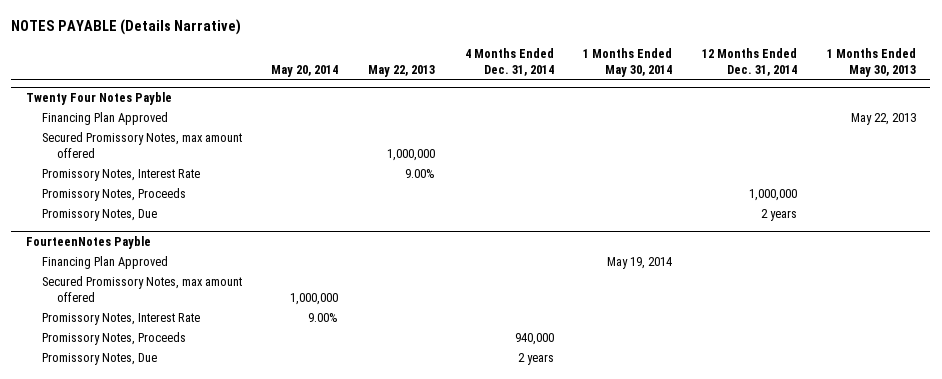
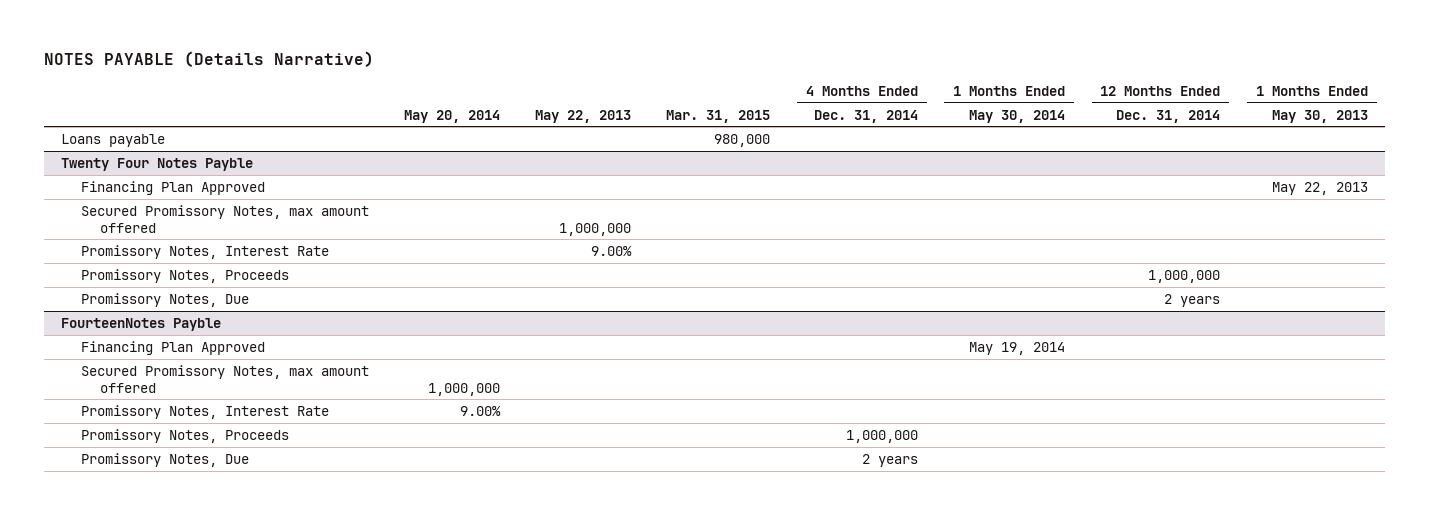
none -> [666,109,771,123] Mar. 31, 2015
none -> [61,133,166,147] Loans payable
[514,333,554,346] 940,000 -> [845,429,918,443] 1,000,000

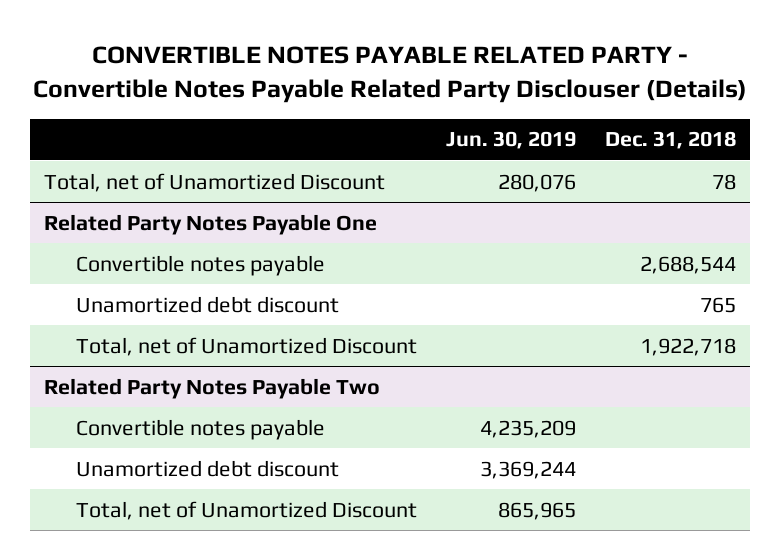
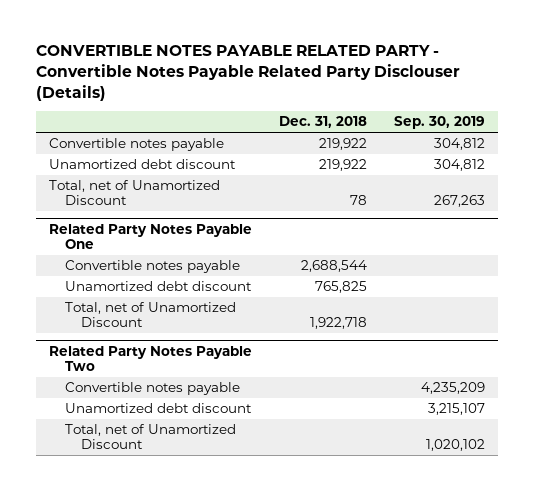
[446,131,577,150] Jun. 30, 2019 -> none
none -> [393,116,485,130] Sep. 30, 2019
none -> [49,137,225,151] Convertible notes payable
none -> [49,158,237,169] Unamortized debt discount
[699,296,736,313] 765 -> [314,280,367,293] 765,825

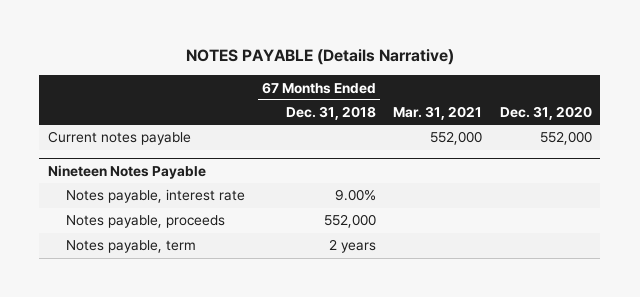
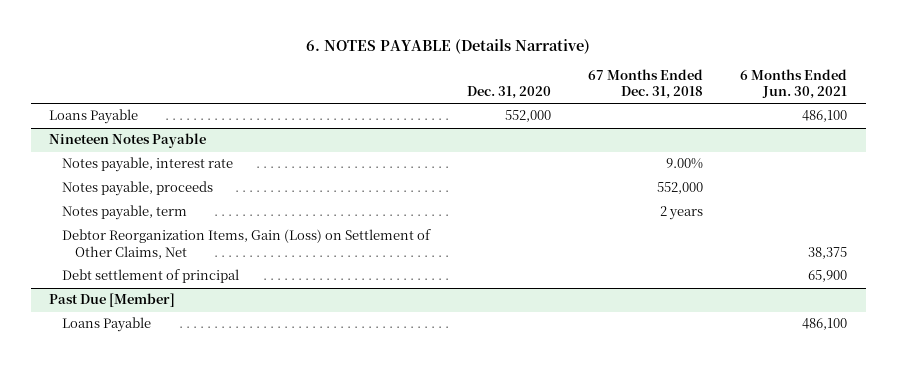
[185,49,454,66] NOTES PAYABLE (Details Narrative) -> [306,38,591,54] 6. NOTES PAYABLE (Details Narrative)
[393,106,483,121] Mar. 31, 2021 -> none
none -> [740,68,848,100] 6 Months Ended Jun. 30, 2021
[48,131,192,146] Current notes payable -> [49,109,139,125] Loans Payable
none -> [62,229,432,259] Debtor Reorganization Items, Gain (Loss) on Settlement of Other Claims, Net
none -> [62,269,240,284] Debt settlement of principal
none -> [49,293,176,308] Past Due [Member]
none -> [62,317,152,333] Loans Payable

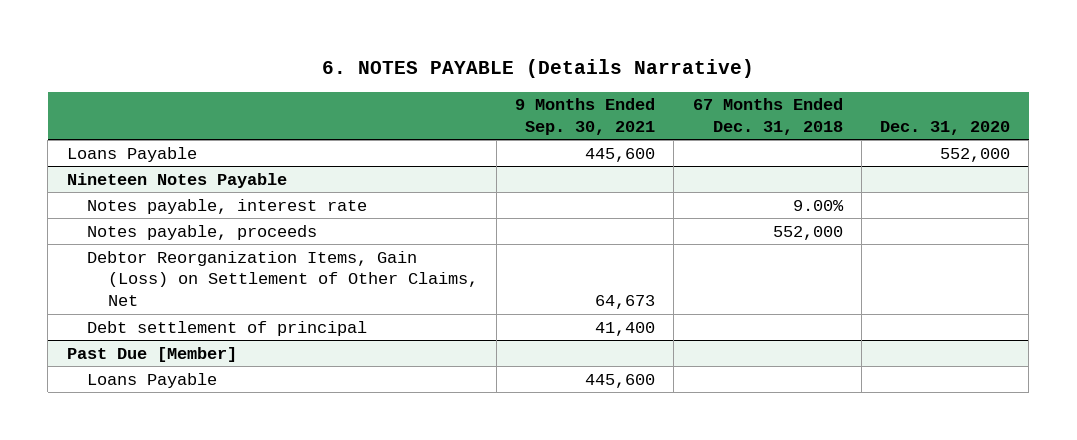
[740,68,848,100] 6 Months Ended Jun. 30, 2021 -> none
none -> [515,98,656,135] 9 Months Ended Sep. 30, 2021
[62,205,188,221] Notes payable, term -> none

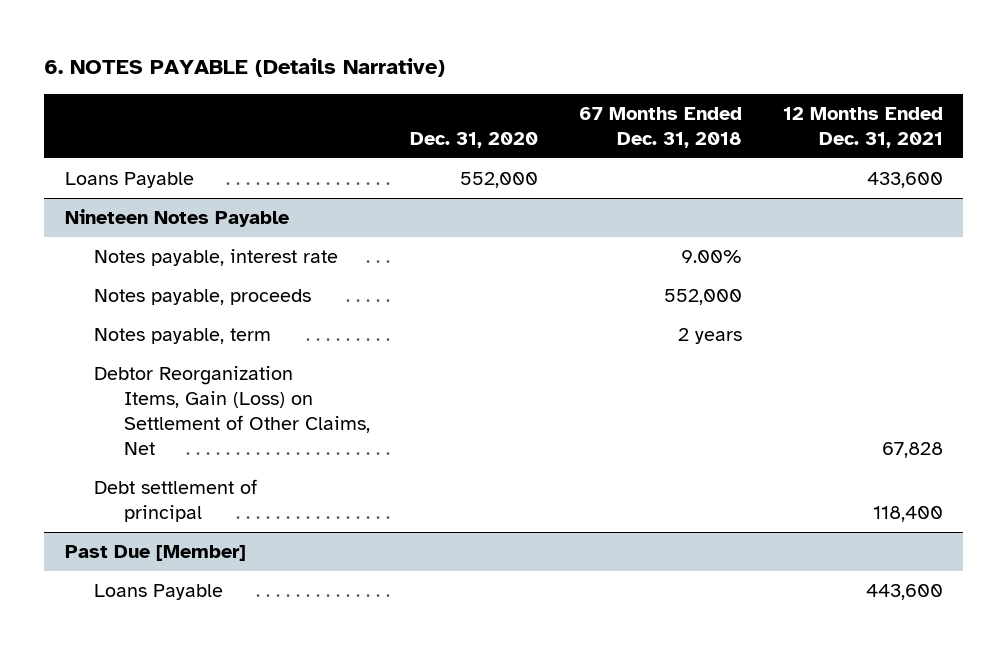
[515,98,656,135] 9 Months Ended Sep. 30, 2021 -> none
none -> [782,106,943,148] 12 Months Ended Dec. 31, 2021
none -> [94,328,272,345] Notes payable, term

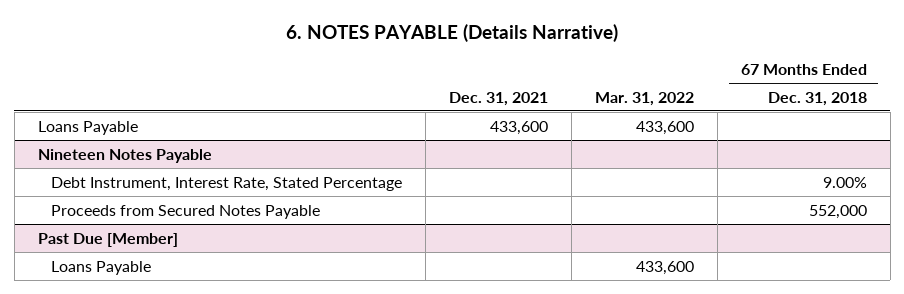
[410,131,539,148] Dec. 31, 2020 -> none
[782,106,943,148] 12 Months Ended Dec. 31, 2021 -> none
none -> [448,91,548,106] Dec. 31, 2021
none -> [594,91,694,106] Mar. 31, 2022
[94,328,272,345] Notes payable, term -> none
[94,366,370,456] Debtor Reorganization Items, Gain (Loss) on Settlement of Other Claims, Net -> none
[94,479,258,523] Debt settlement of principal -> none
[94,249,339,267] Notes payable, interest rate -> [50,176,402,191] Debt Instrument, Interest Rate, Stated Percentage
[94,289,312,306] Notes payable, proceeds -> [50,204,320,219] Proceeds from Secured Notes Payable

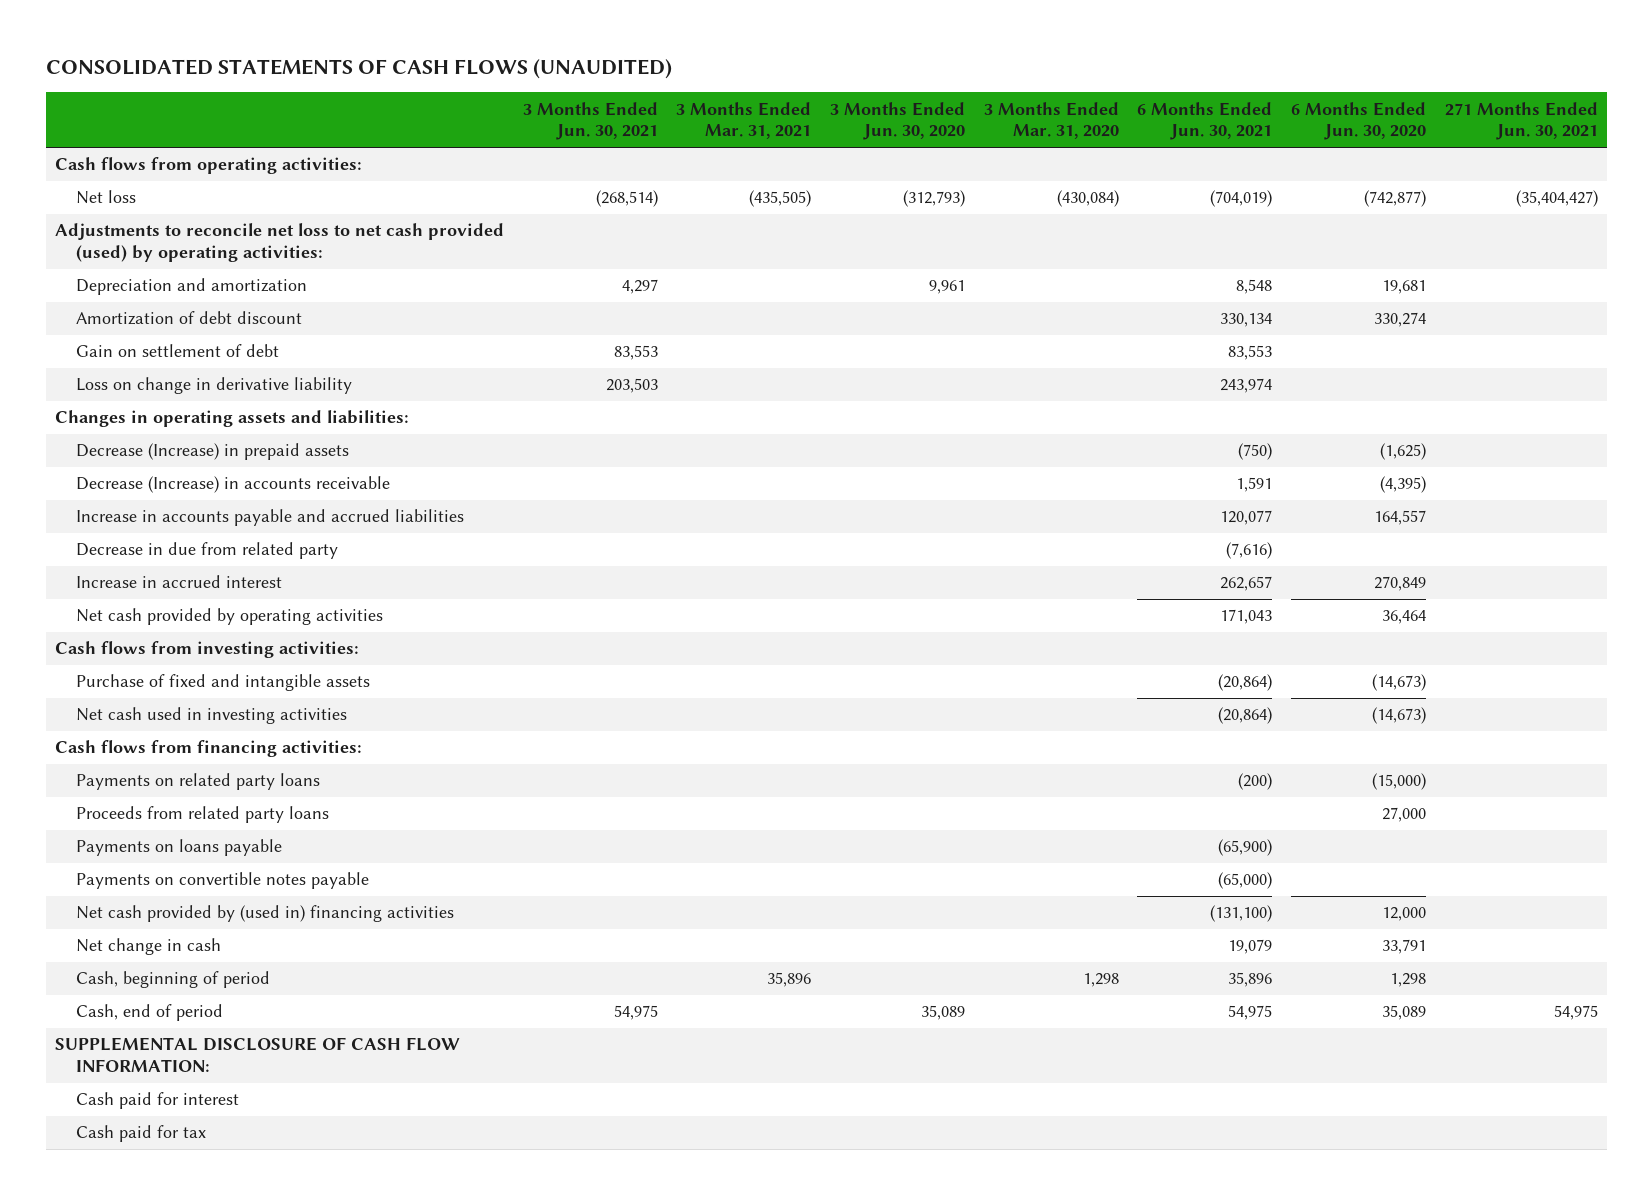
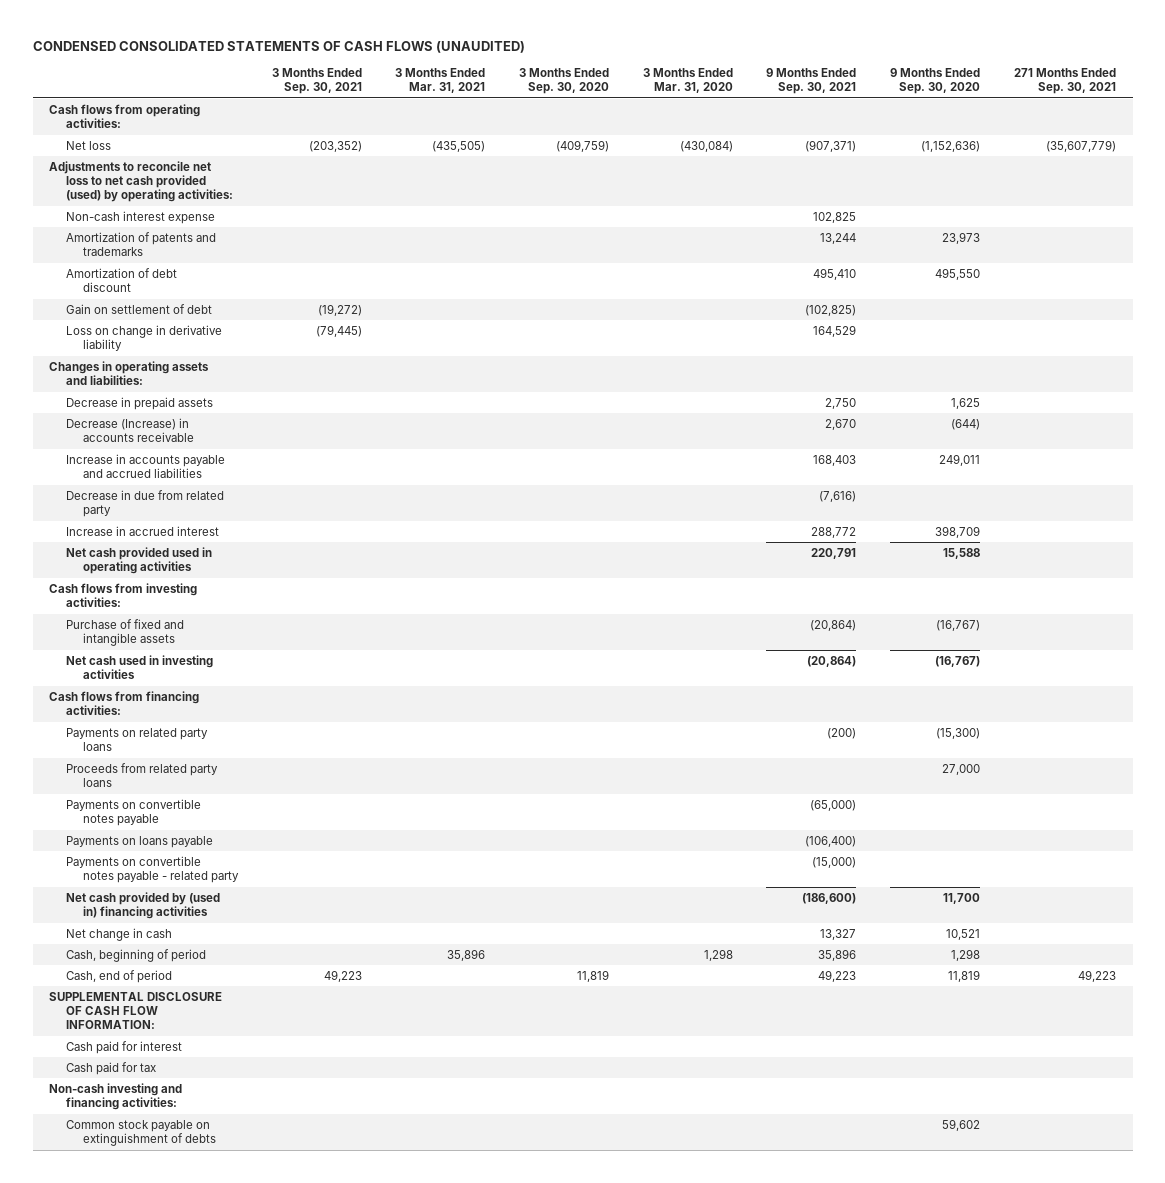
[45,58,672,79] CONSOLIDATED STATEMENTS OF CASH FLOWS (UNAUDITED) -> [32,40,525,53] CONDENSED CONSOLIDATED STATEMENTS OF CASH FLOWS (UNAUDITED)
[522,101,658,141] 3 Months Ended Jun. 30, 2021 -> none
[829,101,965,141] 3 Months Ended Jun. 30, 2020 -> none
[1137,101,1273,141] 6 Months Ended Jun. 30, 2021 -> none
[1290,101,1426,141] 6 Months Ended Jun. 30, 2020 -> none
[1444,101,1598,141] 271 Months Ended Jun. 30, 2021 -> none
none -> [271,67,362,95] 3 Months Ended Sep. 30, 2021
none -> [519,67,610,95] 3 Months Ended Sep. 30, 2020
none -> [766,67,857,95] 9 Months Ended Sep. 30, 2021
none -> [890,67,981,95] 9 Months Ended Sep. 30, 2020
none -> [1013,67,1116,95] 271 Months Ended Sep. 30, 2021
[76,278,308,296] Depreciation and amortization -> none
none -> [66,210,216,224] Non-cash interest expense
none -> [66,231,217,257] Amortization of patents and trademarks
[76,443,350,461] Decrease (Increase) in prepaid assets -> [66,396,214,410] Decrease in prepaid assets
[76,608,384,626] Net cash provided by operating activities -> [66,546,213,575] Net cash provided used in operating activities
[76,839,283,857] Payments on loans payable -> [66,835,214,848] Payments on loans payable
none -> [66,855,240,884] Payments on convertible notes payable - related party
none -> [49,1082,183,1111] Non-cash investing and financing activities:
none -> [66,1119,217,1147] Common stock payable on extinguishment of debts

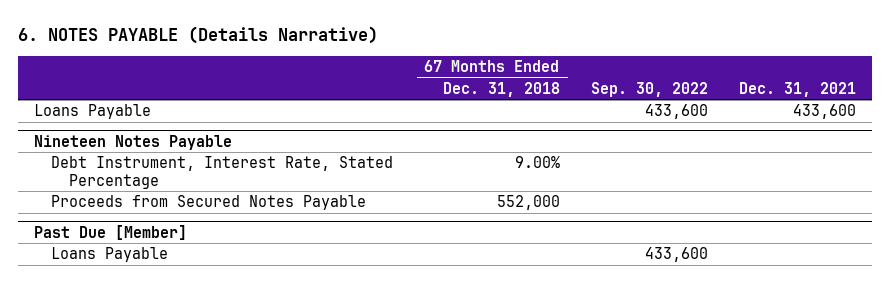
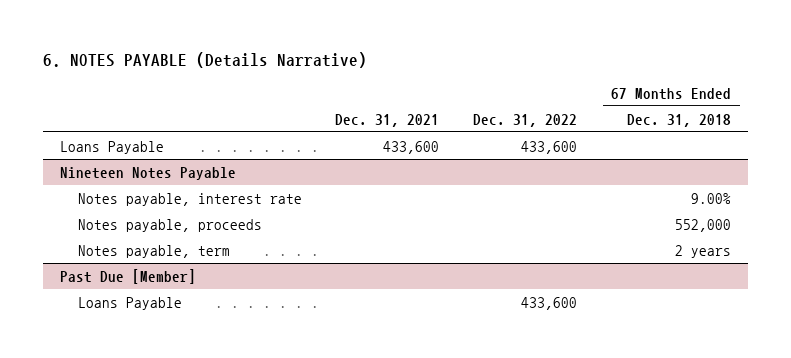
[590,81,708,97] Sep. 30, 2022 -> none
none -> [473,113,578,127] Dec. 31, 2022
[51,156,394,189] Debt Instrument, Interest Rate, Stated Percentage -> [77,192,302,206] Notes payable, interest rate
[51,195,367,211] Proceeds from Secured Notes Payable -> [77,218,262,232] Notes payable, proceeds
none -> [77,244,230,258] Notes payable, term

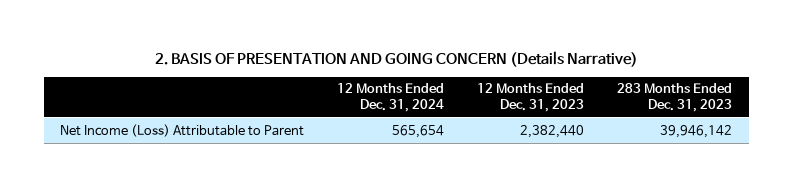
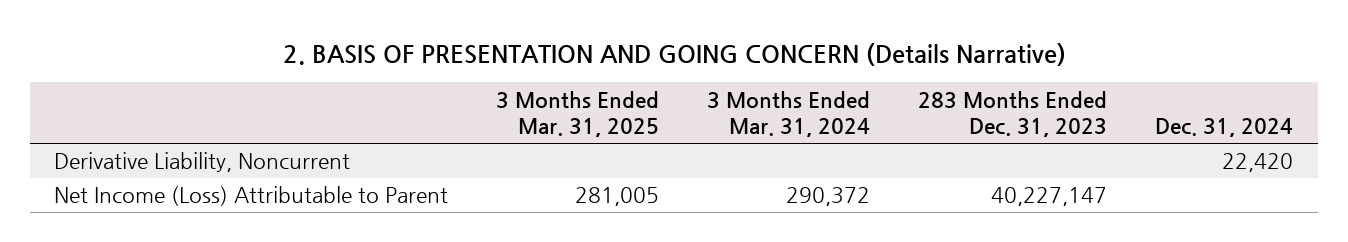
[337,83,445,113] 12 Months Ended Dec. 31, 2024 -> none
[477,83,585,113] 12 Months Ended Dec. 31, 2023 -> none
none -> [496,90,660,138] 3 Months Ended Mar. 31, 2025
none -> [707,90,871,138] 3 Months Ended Mar. 31, 2024
none -> [1155,118,1294,138] Dec. 31, 2024
none -> [54,152,351,173] Derivative Liability, Noncurrent
[660,124,733,138] 39,946,142 -> [991,187,1108,207] 40,227,147

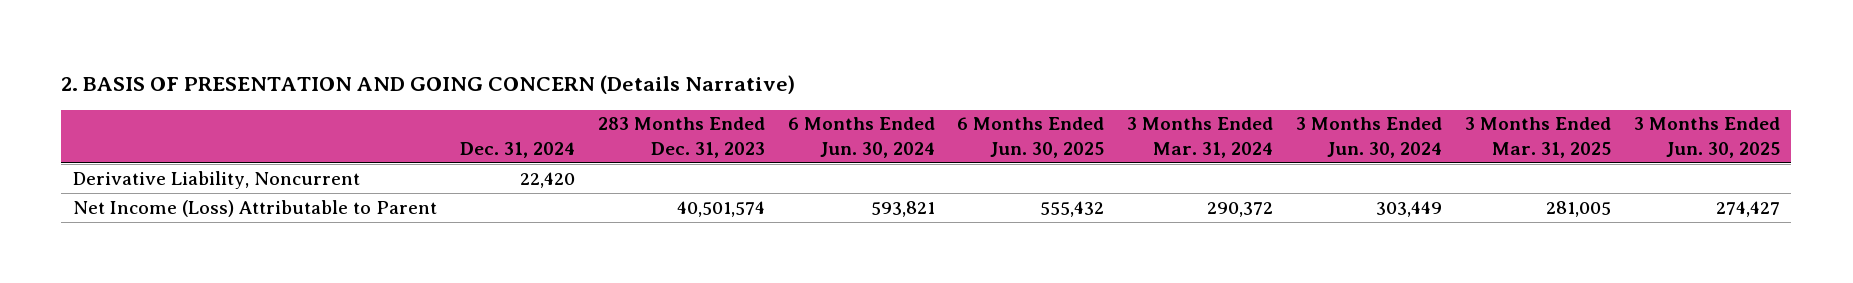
none -> [787,117,935,158] 6 Months Ended Jun. 30, 2024
none -> [957,117,1105,158] 6 Months Ended Jun. 30, 2025
none -> [1296,117,1443,158] 3 Months Ended Jun. 30, 2024
none -> [1633,117,1780,158] 3 Months Ended Jun. 30, 2025
[991,187,1108,207] 40,227,147 -> [676,200,765,217] 40,501,574

